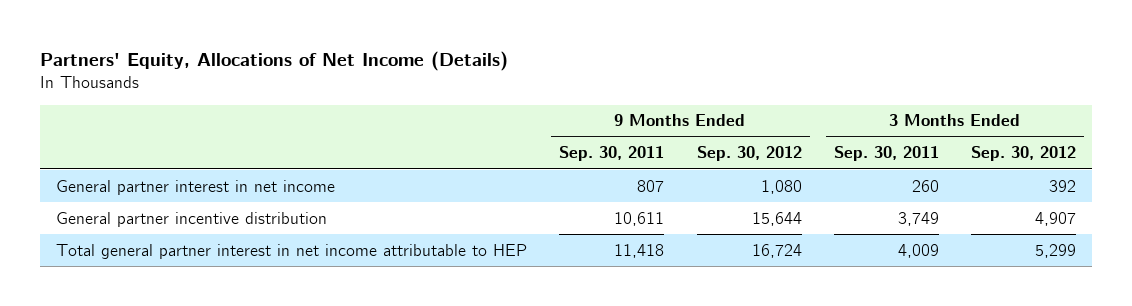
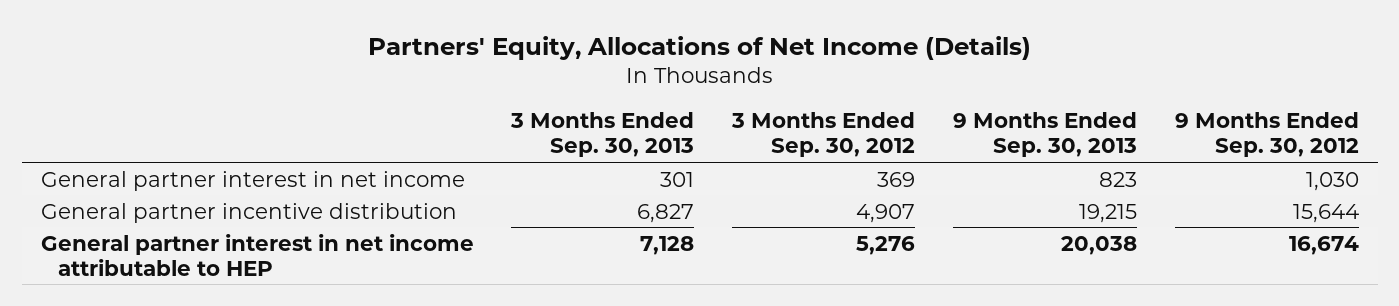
[559,146,665,162] Sep. 30, 2011 -> none
[833,146,939,162] Sep. 30, 2011 -> none
none -> [510,112,695,158] 3 Months Ended Sep. 30, 2013
none -> [952,112,1137,158] 9 Months Ended Sep. 30, 2013
[760,179,802,194] 1,080 -> [1305,171,1359,191] 1,030
[1048,179,1076,192] 392 -> [877,171,916,187] 369
[56,243,528,259] Total general partner interest in net income attributable to HEP -> [40,233,474,276] General partner interest in net income attributable to HEP
[751,243,802,258] 16,724 -> [1288,235,1359,255] 16,674
[1034,243,1076,258] 5,299 -> [856,235,916,255] 5,276

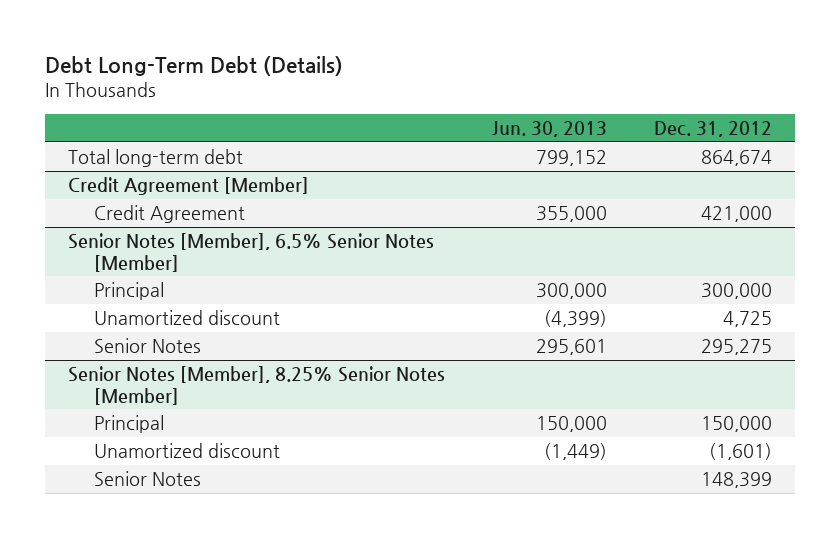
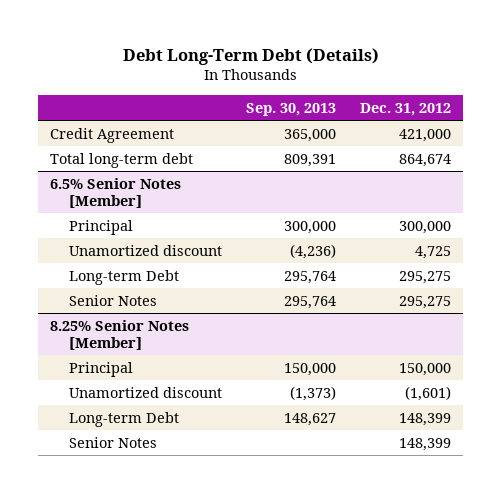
[492,121,608,138] Jun. 30, 2013 -> none
none -> [246,102,337,116] Sep. 30, 2013
[68,177,310,196] Credit Agreement [Member] -> none
[68,149,244,168] Total long-term debt -> [50,152,194,168] Total long-term debt
[68,233,435,272] Senior Notes [Member], 6.5% Senior Notes [Member] -> [50,177,182,208] 6.5% Senior Notes [Member]
none -> [69,269,180,285] Long-term Debt
[68,366,446,405] Senior Notes [Member], 8.25% Senior Notes [Member] -> [50,319,190,350] 8.25% Senior Notes [Member]
none -> [69,411,180,427] Long-term Debt

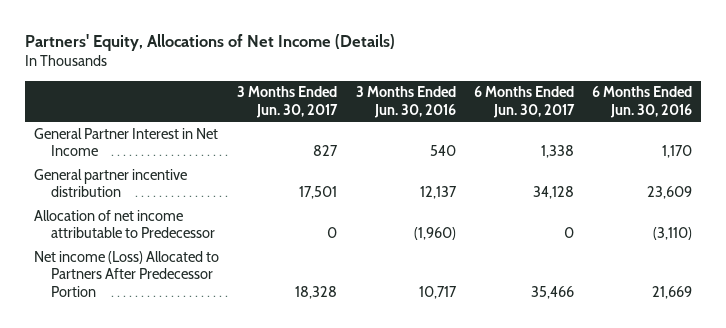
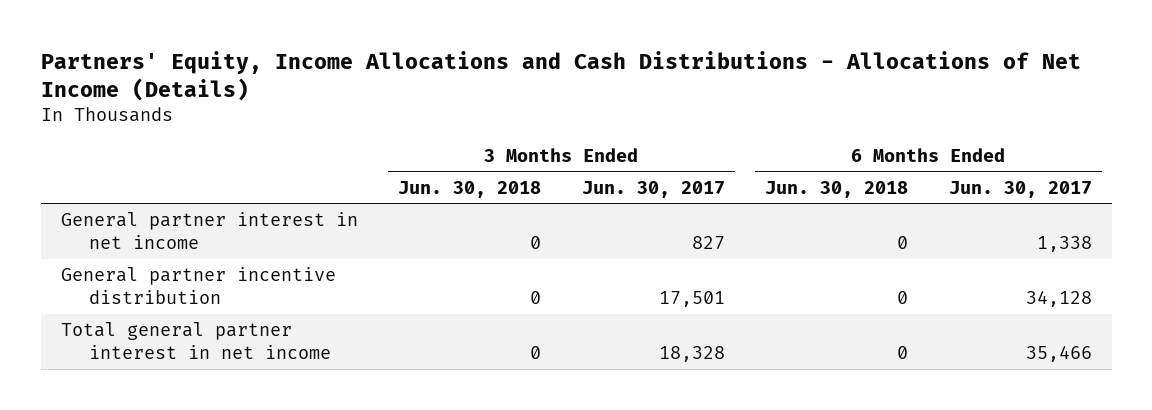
[24,34,395,52] Partners' Equity, Allocations of Net Income (Details) -> [40,50,1081,101] Partners' Equity, Income Allocations and Cash Distributions - Allocations of Net Income (Details)
[355,86,456,118] 3 Months Ended Jun. 30, 2016 -> none
[592,86,693,118] 6 Months Ended Jun. 30, 2016 -> none
none -> [398,180,542,198] Jun. 30, 2018
none -> [765,180,909,198] Jun. 30, 2018
[34,127,219,157] General Partner Interest in Net Income -> [60,212,358,250] General partner interest in net income
[34,209,216,239] Allocation of net income attributable to Predecessor -> none
[34,250,220,297] Net income (Loss) Allocated to Partners After Predecessor Portion -> [60,322,332,360] Total general partner interest in net income

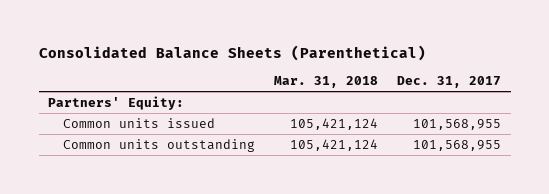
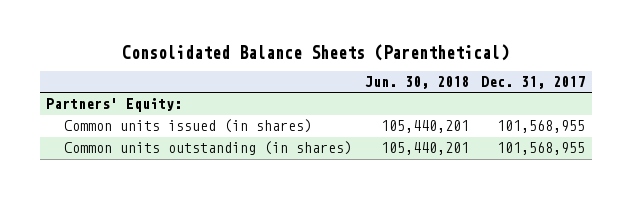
[274,76,379,89] Mar. 31, 2018 -> none
none -> [364,75,469,89] Jun. 30, 2018
[63,117,216,128] Common units issued -> [63,119,312,134] Common units issued (in shares)
[63,138,256,152] Common units outstanding -> [63,141,352,156] Common units outstanding (in shares)

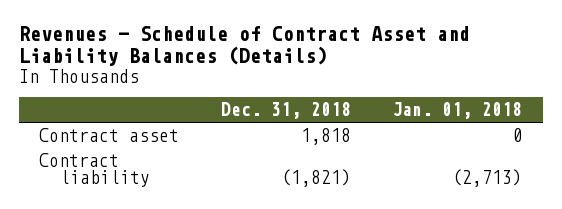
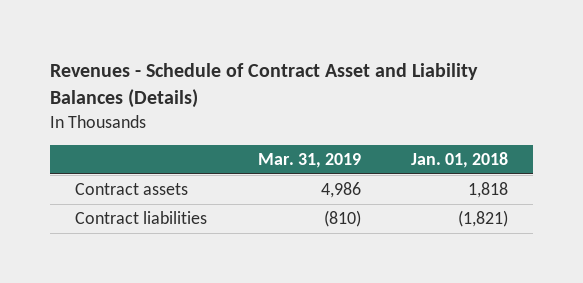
[220,102,351,120] Dec. 31, 2018 -> none
none -> [257,152,361,168] Mar. 31, 2019
[39,128,180,143] Contract asset -> [75,182,189,195] Contract assets
[512,128,523,143] 0 -> [468,181,509,198] 1,818
[39,153,151,188] Contract liability -> [75,210,208,224] Contract liabilities
[452,169,523,188] (2,713) -> [458,209,509,227] (1,821)

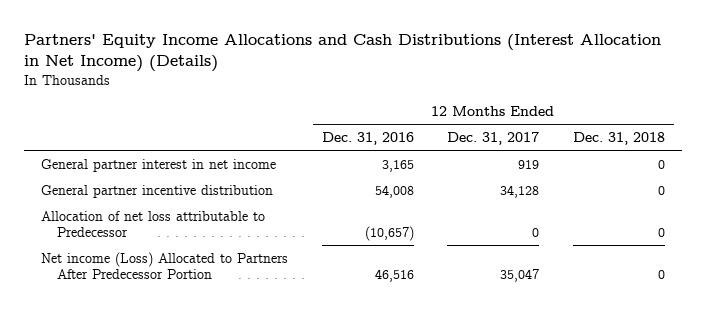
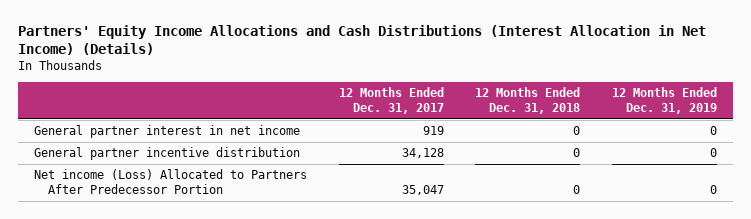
[321,132,414,146] Dec. 31, 2016 -> none
none -> [611,86,717,114] 12 Months Ended Dec. 31, 2019
[41,210,266,237] Allocation of net loss attributable to Predecessor -> none

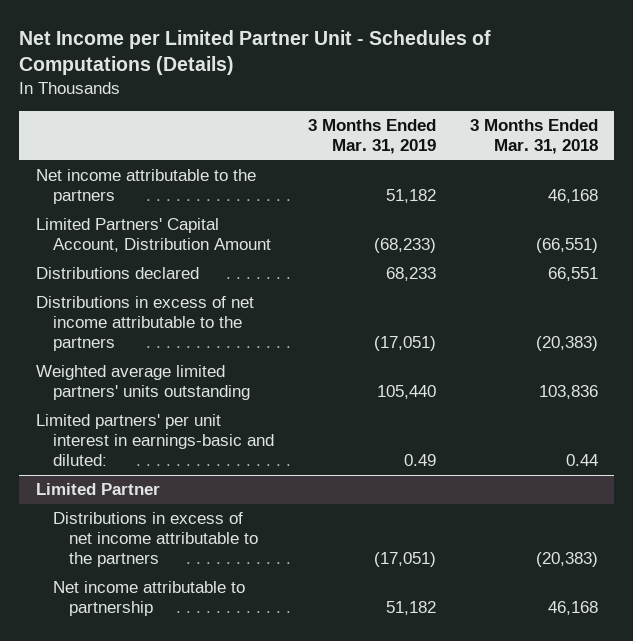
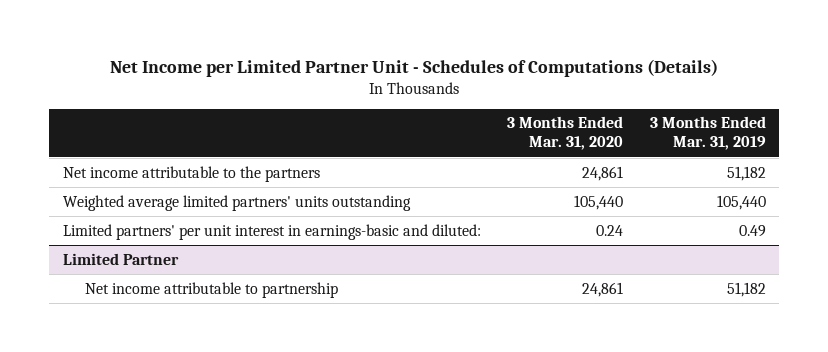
[469,118,598,154] 3 Months Ended Mar. 31, 2018 -> none
none -> [507,116,624,151] 3 Months Ended Mar. 31, 2020
[35,218,271,253] Limited Partners' Capital Account, Distribution Amount -> none
[35,267,199,280] Distributions declared -> none
[35,296,254,352] Distributions in excess of net income attributable to the partners -> none
[52,512,259,568] Distributions in excess of net income attributable to the partners -> none

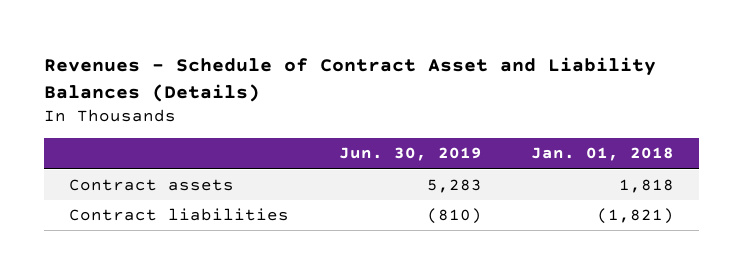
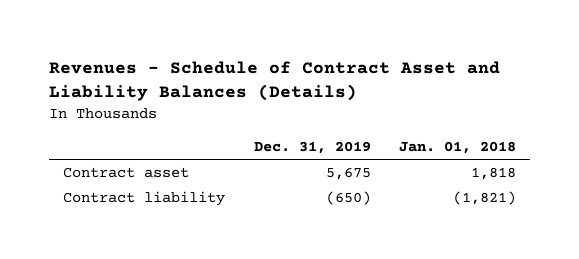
[338,147,482,162] Jun. 30, 2019 -> none
none -> [253,141,371,155] Dec. 31, 2019
[68,179,234,192] Contract assets -> [62,167,189,179] Contract asset
[68,208,289,222] Contract liabilities -> [62,191,225,207] Contract liability

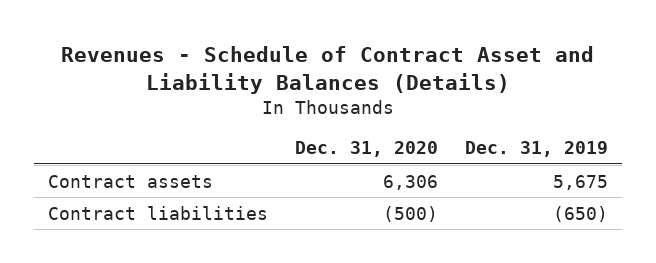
[399,141,517,155] Jan. 01, 2018 -> none
none -> [294,141,438,158] Dec. 31, 2020
[62,167,189,179] Contract asset -> [47,174,213,188] Contract assets
[62,191,225,207] Contract liability -> [47,205,268,220] Contract liabilities

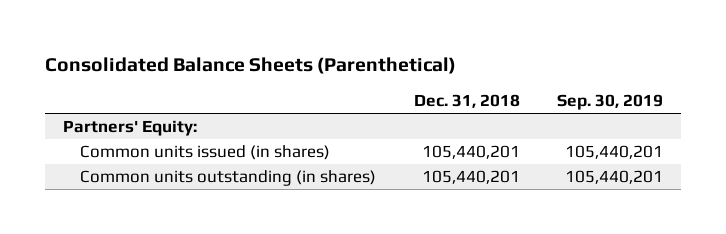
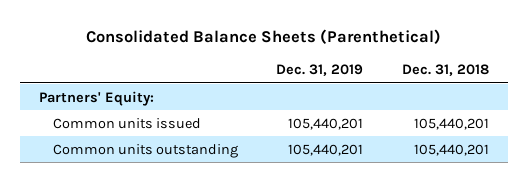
[556,93,663,110] Sep. 30, 2019 -> none
none -> [276,64,364,77] Dec. 31, 2019
[80,145,331,161] Common units issued (in shares) -> [52,117,201,129] Common units issued
[80,170,377,187] Common units outstanding (in shares) -> [52,143,238,158] Common units outstanding

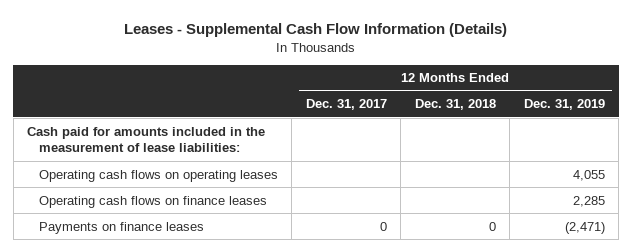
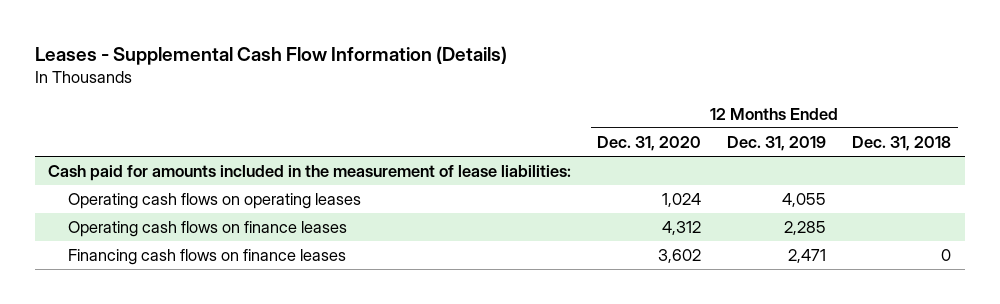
[305,99,387,111] Dec. 31, 2017 -> none
none -> [597,135,702,151] Dec. 31, 2020
[38,221,204,234] Payments on finance leases -> [67,249,346,266] Financing cash flows on finance leases
[564,221,605,234] (2,471) -> [788,249,827,264] 2,471

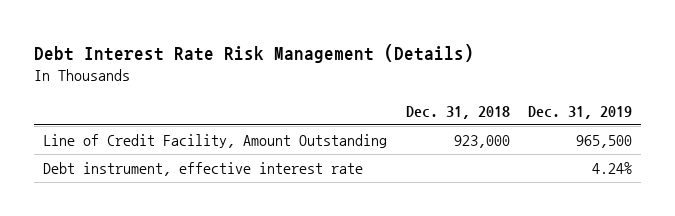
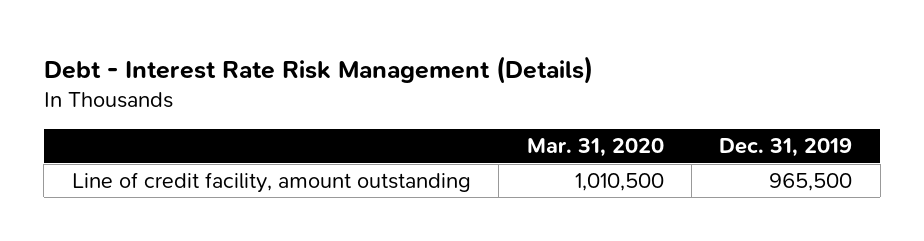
[33,43,474,63] Debt Interest Rate Risk Management (Details) -> [43,55,593,84] Debt - Interest Rate Risk Management (Details)
[405,105,510,119] Dec. 31, 2018 -> none
none -> [526,138,664,158] Mar. 31, 2020
[42,162,363,177] Debt instrument, effective interest rate -> none
[42,134,387,149] Line of Credit Facility, Amount Outstanding -> [71,172,471,194] Line of credit facility, amount outstanding

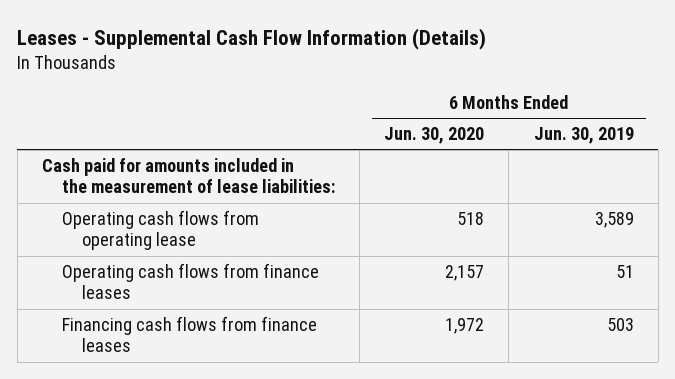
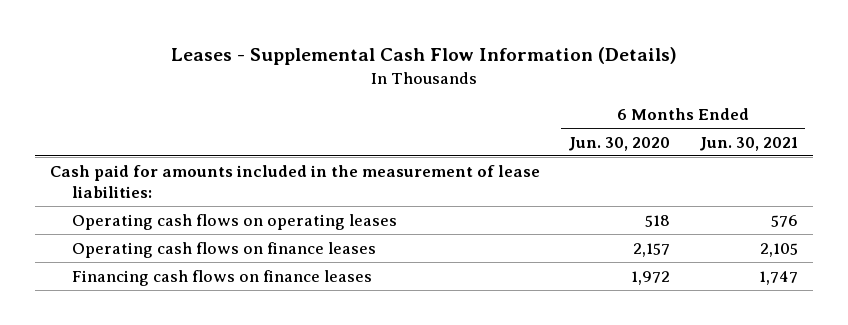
[533,127,634,145] Jun. 30, 2019 -> none
none -> [699,136,799,151] Jun. 30, 2021
[61,209,259,251] Operating cash flows from operating lease -> [71,213,397,230] Operating cash flows on operating leases
[61,262,319,300] Operating cash flows from finance leases -> [71,241,376,258] Operating cash flows on finance leases
[61,315,317,353] Financing cash flows from finance leases -> [71,269,372,286] Financing cash flows on finance leases

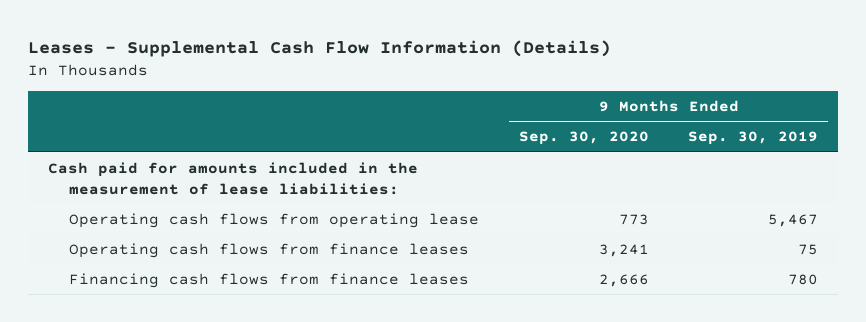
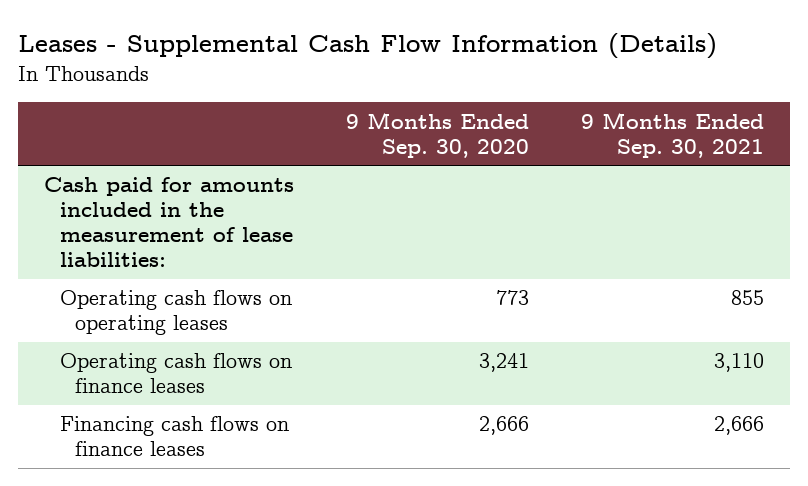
[688,131,819,146] Sep. 30, 2019 -> none
none -> [580,111,764,158] 9 Months Ended Sep. 30, 2021
[69,212,480,228] Operating cash flows from operating lease -> [59,290,292,336] Operating cash flows on operating leases
[69,242,470,258] Operating cash flows from finance leases -> [59,353,292,394] Operating cash flows on finance leases
[69,272,470,288] Financing cash flows from finance leases -> [59,416,289,457] Financing cash flows on finance leases

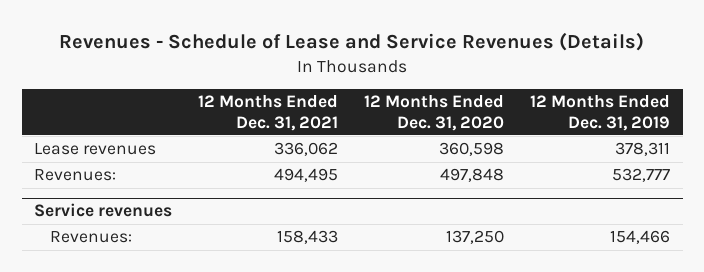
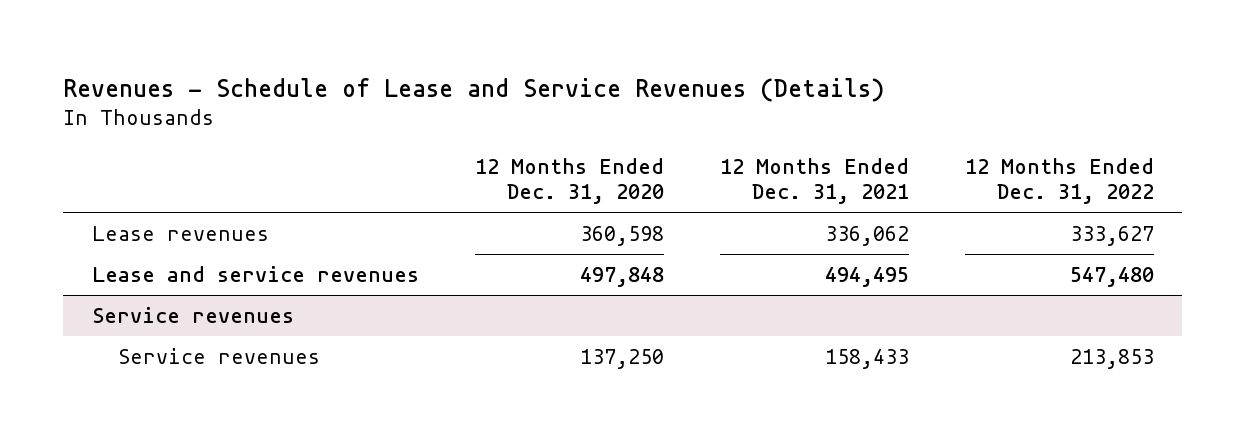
[529,95,670,131] 12 Months Ended Dec. 31, 2019 -> none
none -> [965,158,1155,205] 12 Months Ended Dec. 31, 2022
[34,169,117,182] Revenues: -> [91,265,419,282] Lease and service revenues
[50,231,133,244] Revenues: -> [118,347,321,364] Service revenues

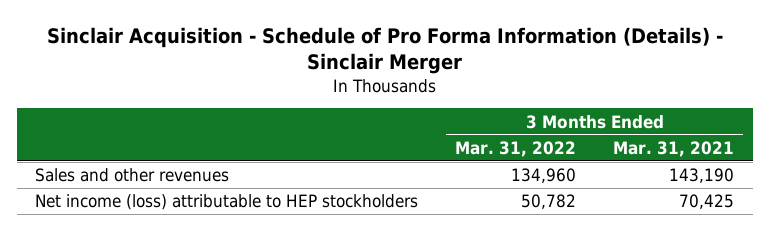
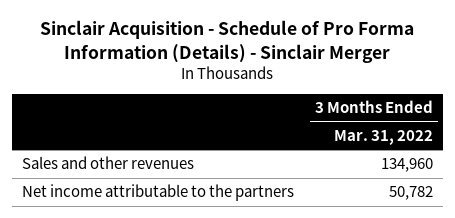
[613,140,735,157] Mar. 31, 2021 -> none
[35,194,419,211] Net income (loss) attributable to HEP stockholders -> [22,184,295,202] Net income attributable to the partners

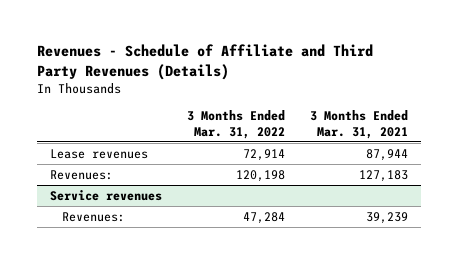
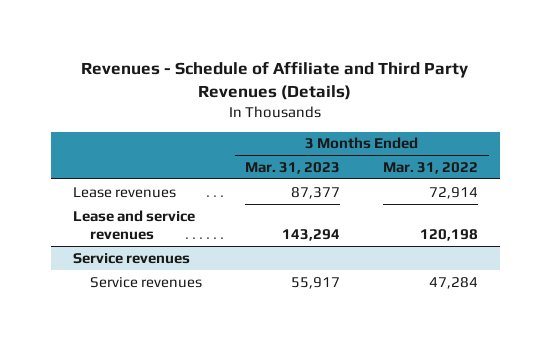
[310,110,409,139] 3 Months Ended Mar. 31, 2021 -> none
none -> [245,161,341,174] Mar. 31, 2023
[49,169,113,180] Revenues: -> [72,209,195,240] Lease and service revenues
[61,211,125,222] Revenues: -> [90,276,203,288] Service revenues

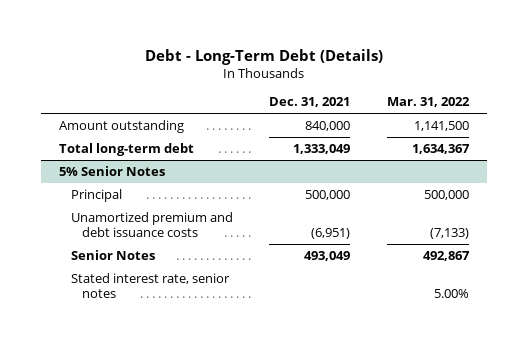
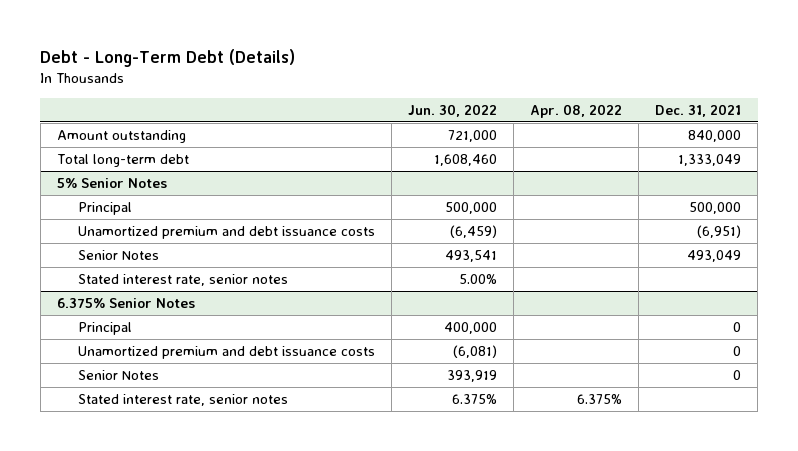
[386,97,470,108] Mar. 31, 2022 -> none
none -> [408,103,498,117] Jun. 30, 2022
none -> [530,103,623,118] Apr. 08, 2022
none -> [56,297,195,308] 6.375% Senior Notes
none -> [78,321,133,335] Principal
none -> [78,345,376,359] Unamortized premium and debt issuance costs
none -> [78,369,160,380] Senior Notes
none -> [78,393,289,406] Stated interest rate, senior notes

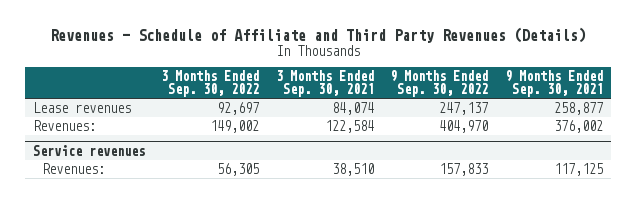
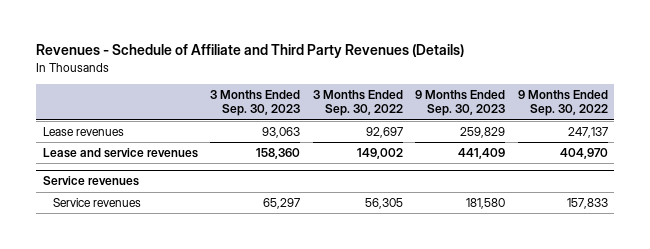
[275,69,374,98] 3 Months Ended Sep. 30, 2021 -> none
[505,69,604,98] 9 Months Ended Sep. 30, 2021 -> none
none -> [210,89,301,117] 3 Months Ended Sep. 30, 2023
none -> [415,89,506,117] 9 Months Ended Sep. 30, 2023
[32,120,96,132] Revenues: -> [42,148,198,159] Lease and service revenues
[42,163,106,175] Revenues: -> [52,198,141,208] Service revenues

